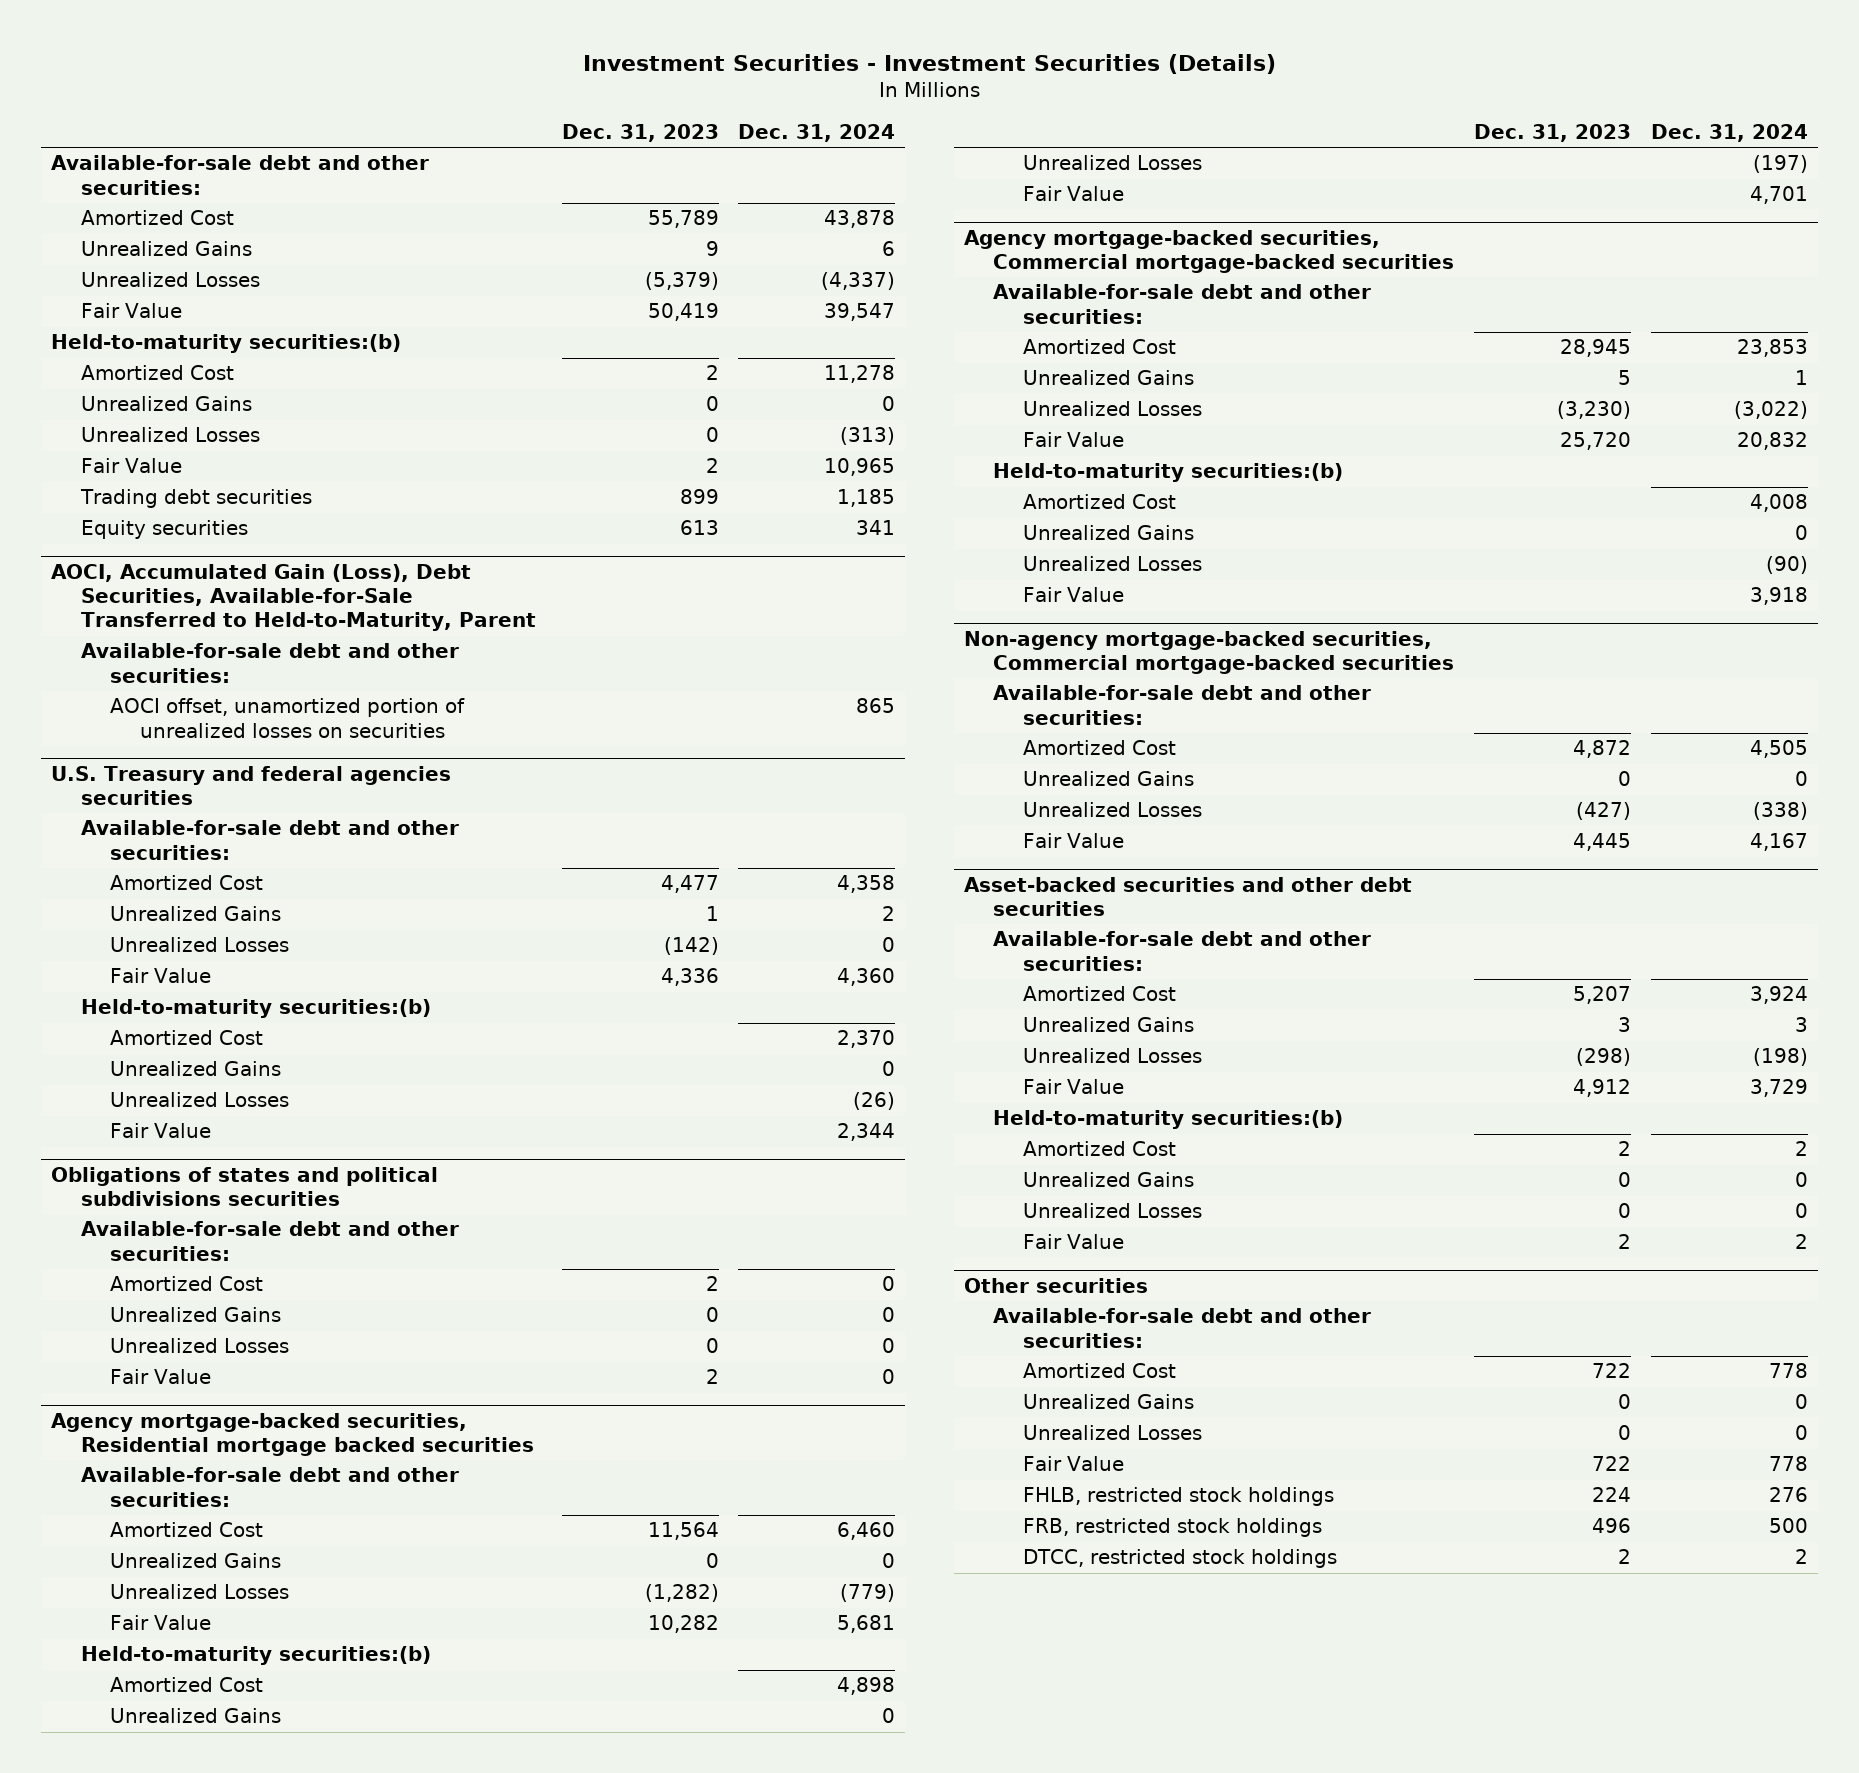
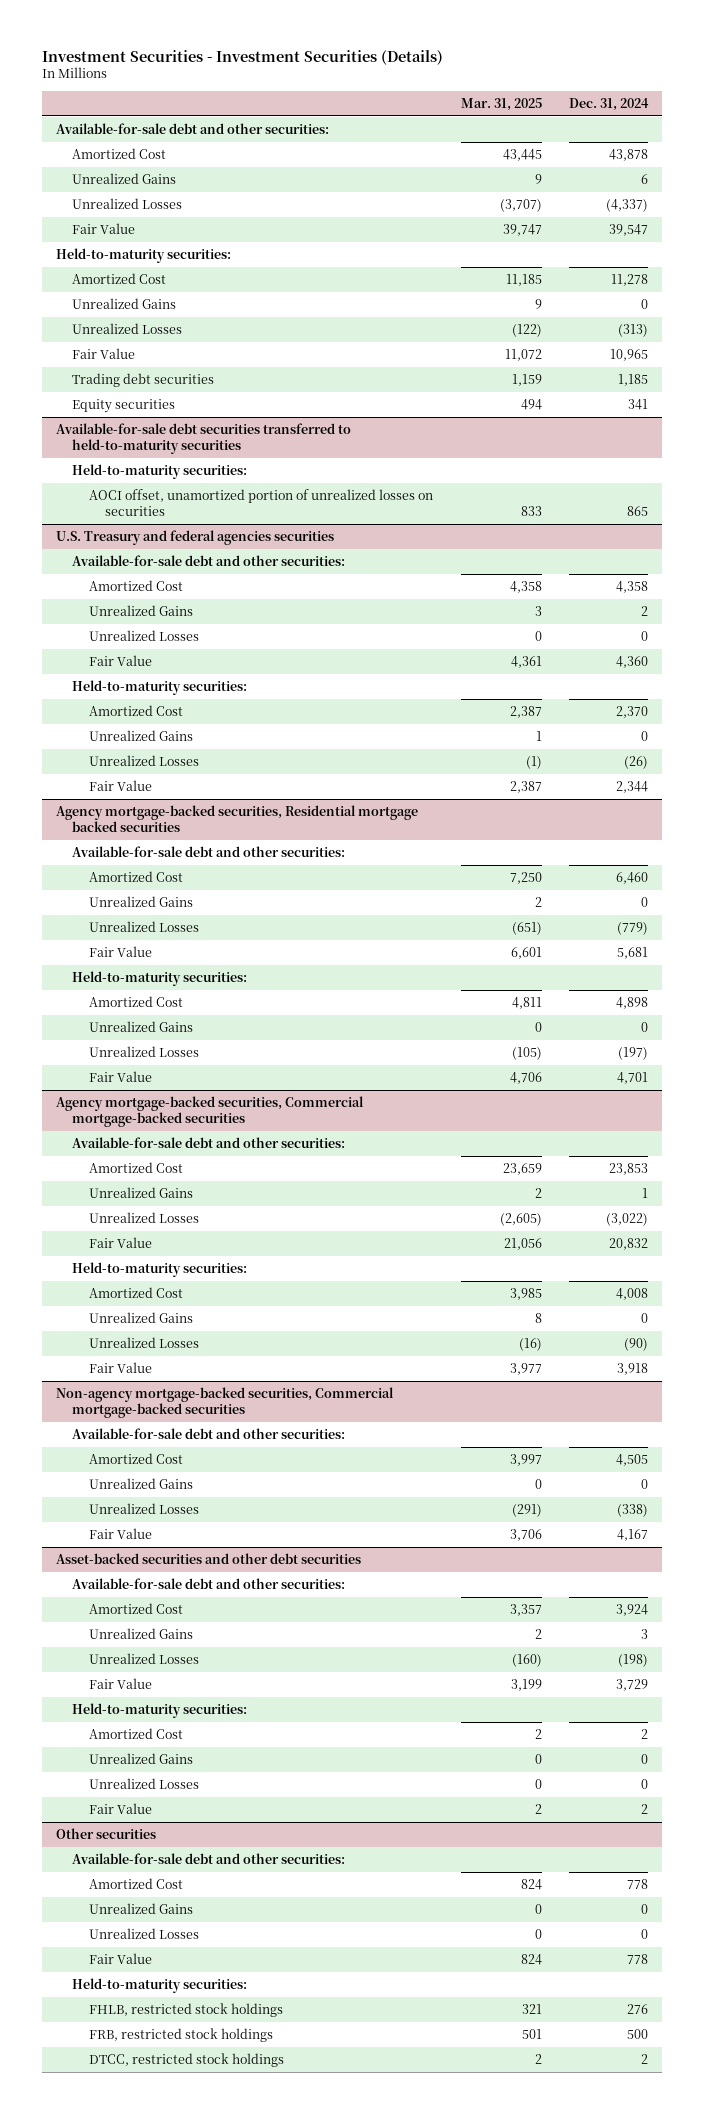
[561,124,719,143] Dec. 31, 2023 -> none
none -> [460,97,542,111] Mar. 31, 2025
[51,334,402,354] Held-to-maturity securities:(b) -> [56,247,232,263] Held-to-maturity securities:
[80,643,459,683] Available-for-sale debt and other securities: -> none
[51,563,536,632] AOCI, Accumulated Gain (Loss), Debt Securities, Available-for-Sale Transferred to Held-to-Maturity, Parent -> [56,422,352,455] Available-for-sale debt securities transferred to held-to-maturity securities
none -> [72,463,248,479] Held-to-maturity securities:
[80,999,431,1019] Held-to-maturity securities:(b) -> [72,679,248,695] Held-to-maturity securities:
[51,1166,439,1207] Obligations of states and political subdivisions securities -> none
[80,1221,459,1261] Available-for-sale debt and other securities: -> none
[110,1276,264,1292] Amortized Cost -> none
[110,1307,282,1323] Unrealized Gains -> none
[110,1338,290,1354] Unrealized Losses -> none
[110,1369,212,1385] Fair Value -> none
[80,1646,431,1666] Held-to-maturity securities:(b) -> [72,970,248,986] Held-to-maturity securities:
[993,463,1344,483] Held-to-maturity securities:(b) -> [72,1261,248,1277] Held-to-maturity securities:
[993,1110,1344,1130] Held-to-maturity securities:(b) -> [72,1702,248,1718] Held-to-maturity securities:
none -> [72,1977,248,1993] Held-to-maturity securities:

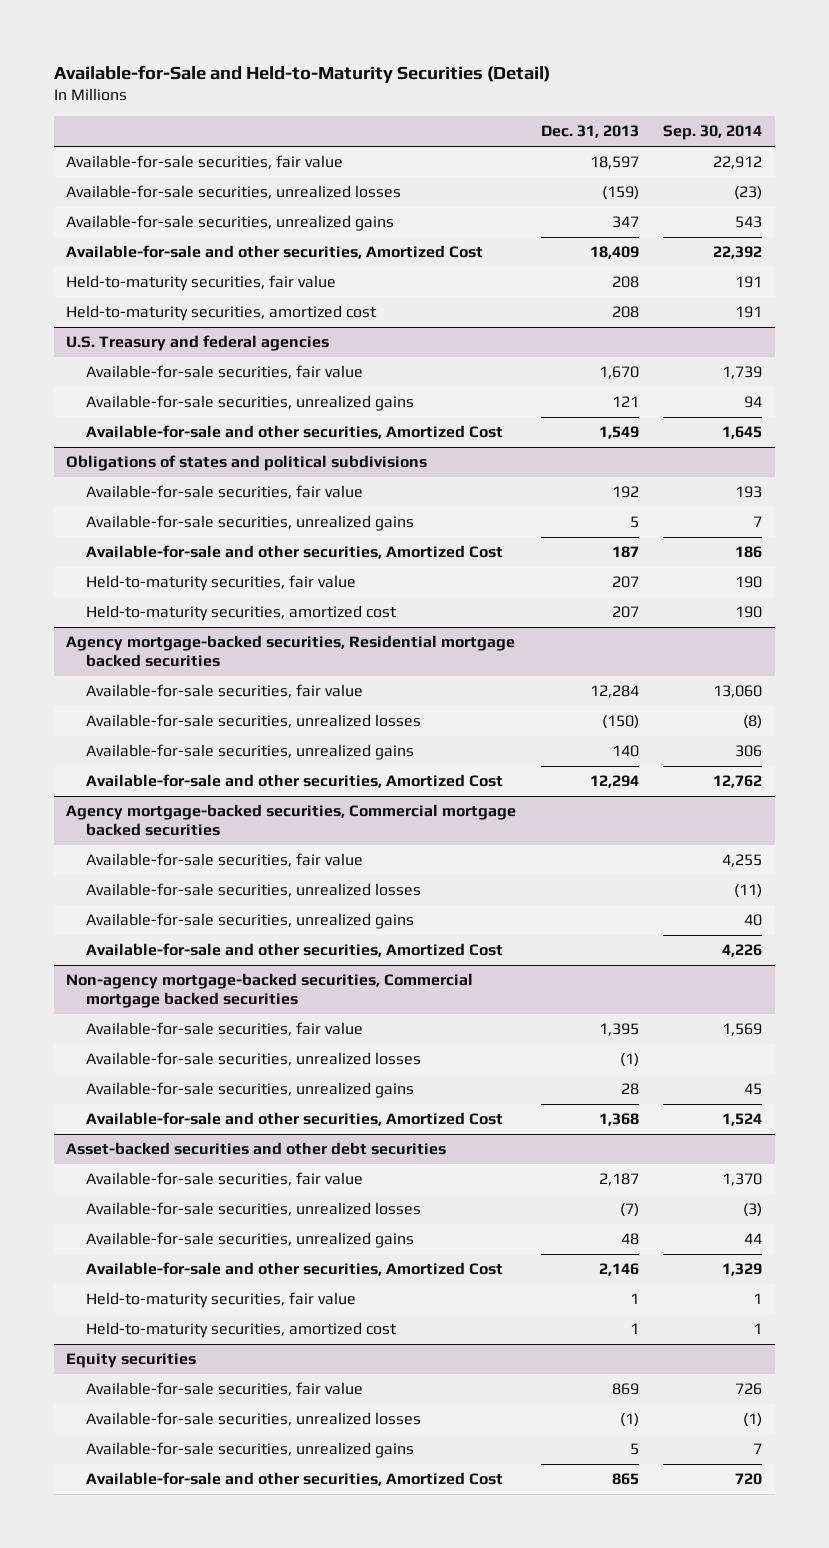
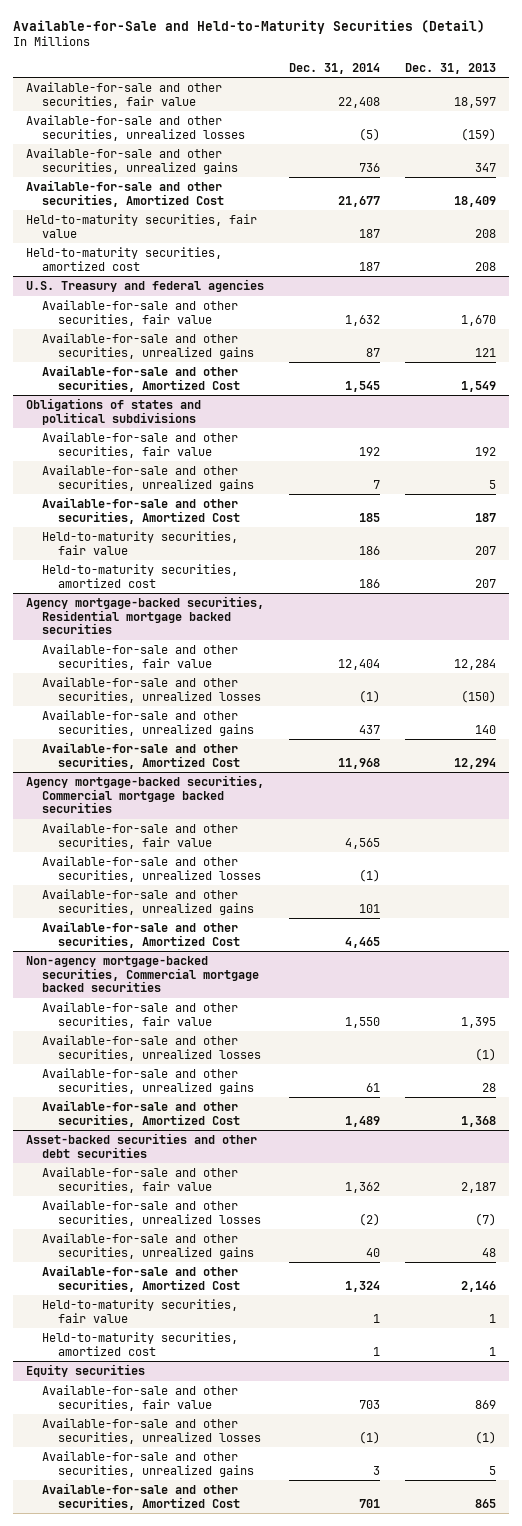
[663,125,763,141] Sep. 30, 2014 -> none
none -> [289,62,381,74] Dec. 31, 2014
[66,155,344,170] Available-for-sale securities, fair value -> [25,82,222,108] Available-for-sale and other securities, fair value
[66,185,402,200] Available-for-sale securities, unrealized losses -> [25,115,245,141] Available-for-sale and other securities, unrealized losses
[66,215,395,232] Available-for-sale securities, unrealized gains -> [25,148,238,174] Available-for-sale and other securities, unrealized gains
[86,365,364,380] Available-for-sale securities, fair value -> [41,300,238,326] Available-for-sale and other securities, fair value
[86,395,415,412] Available-for-sale securities, unrealized gains -> [41,333,255,359] Available-for-sale and other securities, unrealized gains
[86,485,364,500] Available-for-sale securities, fair value -> [41,432,238,458] Available-for-sale and other securities, fair value
[86,515,415,532] Available-for-sale securities, unrealized gains -> [41,465,255,491] Available-for-sale and other securities, unrealized gains
[86,684,364,699] Available-for-sale securities, fair value -> [41,644,238,670] Available-for-sale and other securities, fair value
[86,714,422,729] Available-for-sale securities, unrealized losses -> [41,677,262,703] Available-for-sale and other securities, unrealized losses
[86,744,415,761] Available-for-sale securities, unrealized gains -> [41,710,255,736] Available-for-sale and other securities, unrealized gains
[86,853,364,868] Available-for-sale securities, fair value -> [41,823,238,849] Available-for-sale and other securities, fair value
[86,883,422,898] Available-for-sale securities, unrealized losses -> [41,856,262,882] Available-for-sale and other securities, unrealized losses
[86,913,415,930] Available-for-sale securities, unrealized gains -> [41,889,255,915] Available-for-sale and other securities, unrealized gains
[86,1022,364,1037] Available-for-sale securities, fair value -> [41,1002,238,1028] Available-for-sale and other securities, fair value
[86,1052,422,1067] Available-for-sale securities, unrealized losses -> [41,1035,262,1061] Available-for-sale and other securities, unrealized losses
[86,1082,415,1099] Available-for-sale securities, unrealized gains -> [41,1068,255,1094] Available-for-sale and other securities, unrealized gains
[86,1172,364,1187] Available-for-sale securities, fair value -> [41,1167,238,1193] Available-for-sale and other securities, fair value
[86,1202,422,1217] Available-for-sale securities, unrealized losses -> [41,1200,262,1226] Available-for-sale and other securities, unrealized losses
[86,1232,415,1249] Available-for-sale securities, unrealized gains -> [41,1233,255,1259] Available-for-sale and other securities, unrealized gains
[86,1382,364,1397] Available-for-sale securities, fair value -> [41,1385,238,1411] Available-for-sale and other securities, fair value
[86,1412,422,1427] Available-for-sale securities, unrealized losses -> [41,1418,262,1444] Available-for-sale and other securities, unrealized losses
[86,1442,415,1459] Available-for-sale securities, unrealized gains -> [41,1451,255,1477] Available-for-sale and other securities, unrealized gains

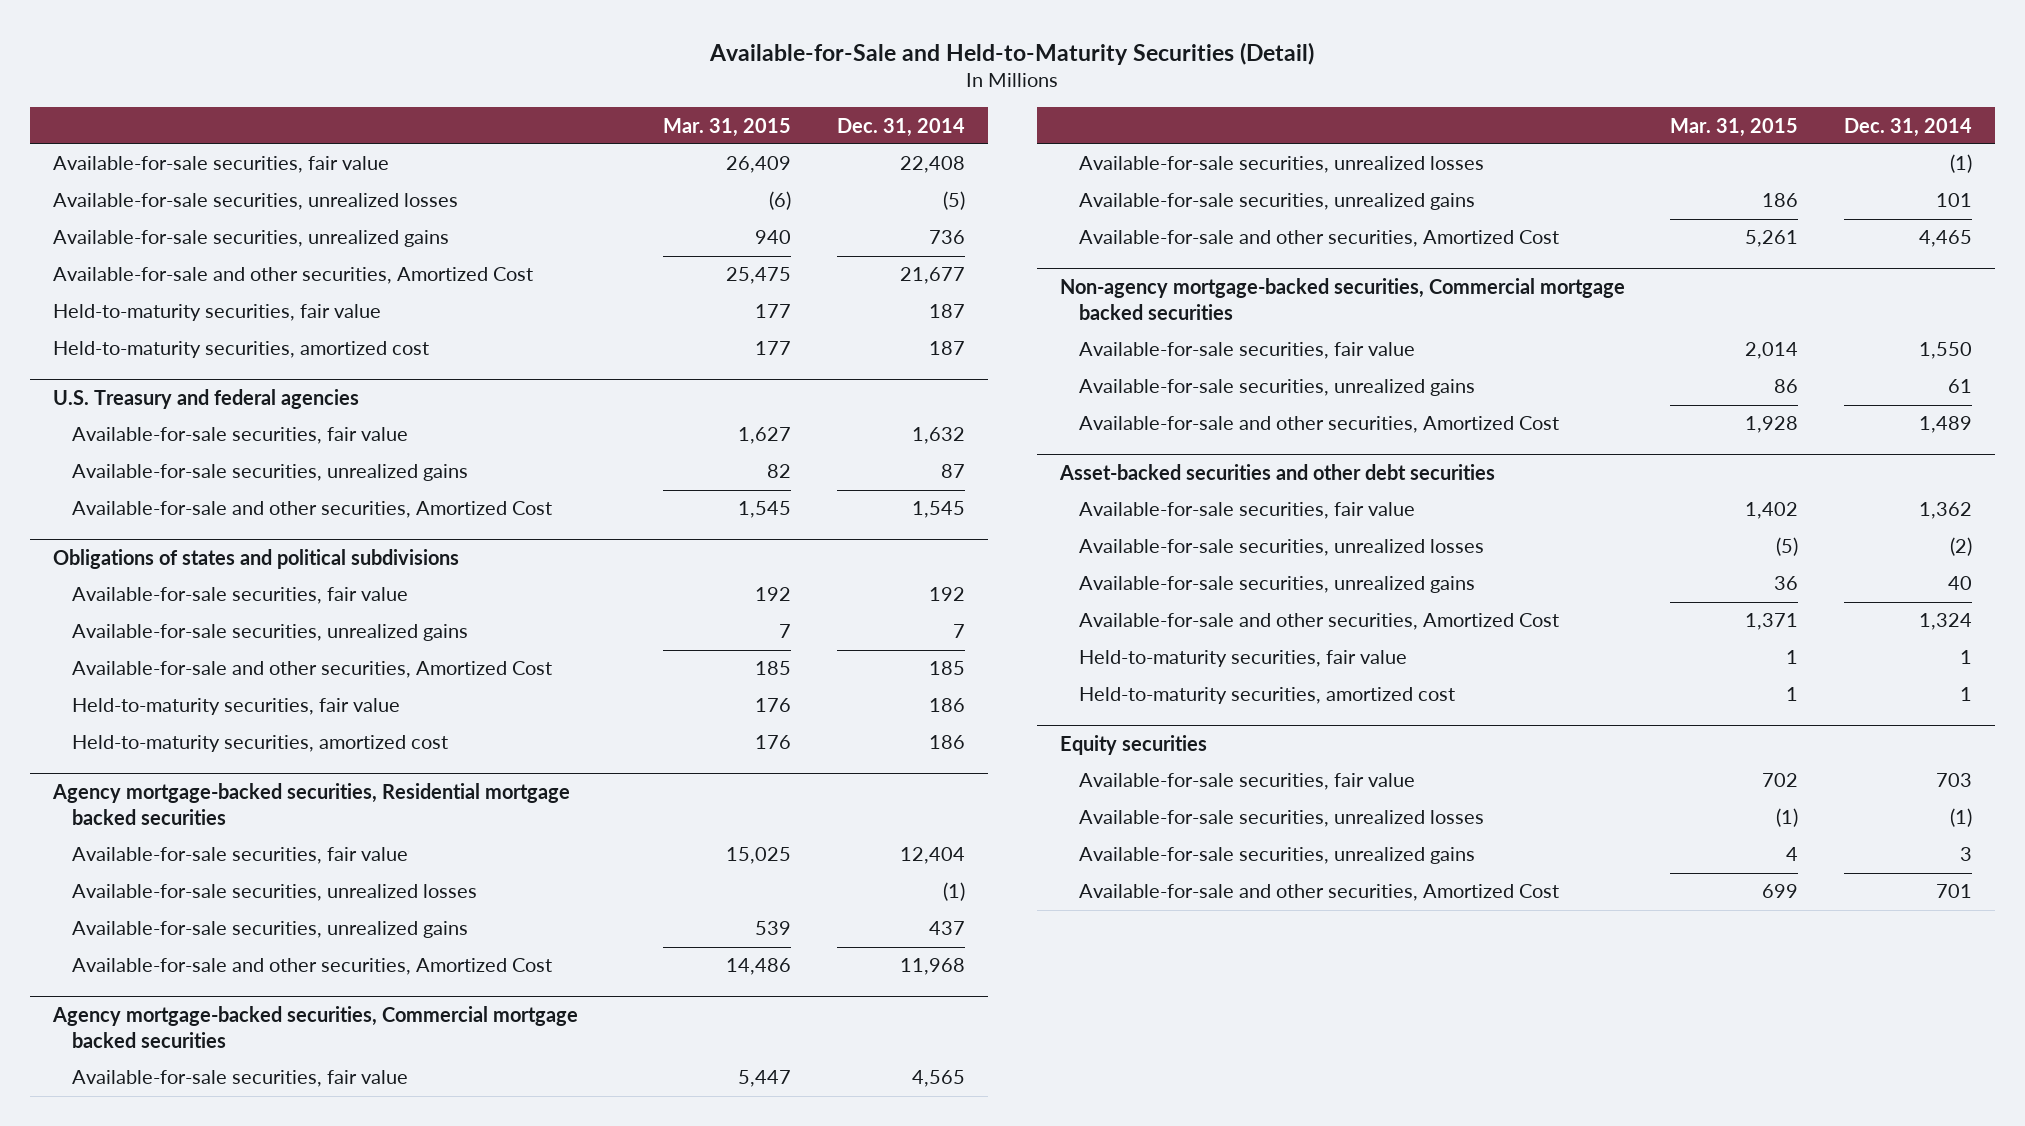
[405,62,497,74] Dec. 31, 2013 -> none
none -> [663,117,792,137] Mar. 31, 2015
[25,82,222,108] Available-for-sale and other securities, fair value -> [52,156,389,174] Available-for-sale securities, fair value
[25,115,245,141] Available-for-sale and other securities, unrealized losses -> [52,193,458,211] Available-for-sale securities, unrealized losses
[25,148,238,174] Available-for-sale and other securities, unrealized gains -> [52,230,449,248] Available-for-sale securities, unrealized gains
[41,300,238,326] Available-for-sale and other securities, fair value -> [71,427,408,445] Available-for-sale securities, fair value
[41,333,255,359] Available-for-sale and other securities, unrealized gains -> [71,464,468,482] Available-for-sale securities, unrealized gains
[41,432,238,458] Available-for-sale and other securities, fair value -> [71,587,408,605] Available-for-sale securities, fair value
[41,465,255,491] Available-for-sale and other securities, unrealized gains -> [71,624,468,642] Available-for-sale securities, unrealized gains
[41,644,238,670] Available-for-sale and other securities, fair value -> [71,847,408,865] Available-for-sale securities, fair value
[41,677,262,703] Available-for-sale and other securities, unrealized losses -> [71,884,477,902] Available-for-sale securities, unrealized losses
[41,710,255,736] Available-for-sale and other securities, unrealized gains -> [71,921,468,939] Available-for-sale securities, unrealized gains
[41,823,238,849] Available-for-sale and other securities, fair value -> [71,1070,408,1088] Available-for-sale securities, fair value
[41,856,262,882] Available-for-sale and other securities, unrealized losses -> [1078,156,1484,174] Available-for-sale securities, unrealized losses
[41,889,255,915] Available-for-sale and other securities, unrealized gains -> [1078,193,1475,211] Available-for-sale securities, unrealized gains
[41,1035,262,1061] Available-for-sale and other securities, unrealized losses -> none
[41,1002,238,1028] Available-for-sale and other securities, fair value -> [1078,342,1415,360] Available-for-sale securities, fair value
[41,1068,255,1094] Available-for-sale and other securities, unrealized gains -> [1078,379,1475,397] Available-for-sale securities, unrealized gains
[41,1167,238,1193] Available-for-sale and other securities, fair value -> [1078,502,1415,520] Available-for-sale securities, fair value
[41,1200,262,1226] Available-for-sale and other securities, unrealized losses -> [1078,539,1484,557] Available-for-sale securities, unrealized losses
[41,1233,255,1259] Available-for-sale and other securities, unrealized gains -> [1078,576,1475,594] Available-for-sale securities, unrealized gains
[41,1385,238,1411] Available-for-sale and other securities, fair value -> [1078,773,1415,791] Available-for-sale securities, fair value
[41,1418,262,1444] Available-for-sale and other securities, unrealized losses -> [1078,810,1484,828] Available-for-sale securities, unrealized losses
[41,1451,255,1477] Available-for-sale and other securities, unrealized gains -> [1078,847,1475,865] Available-for-sale securities, unrealized gains

